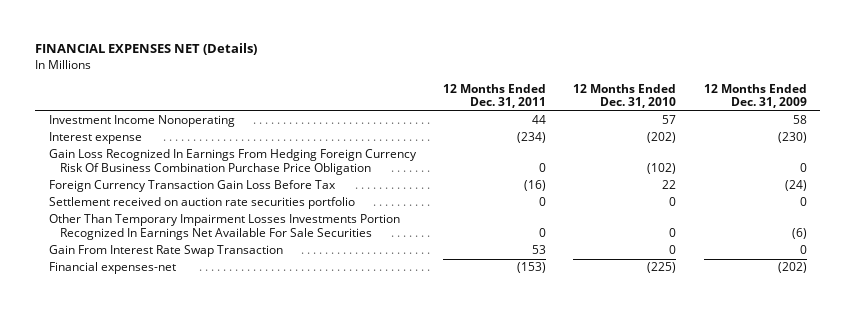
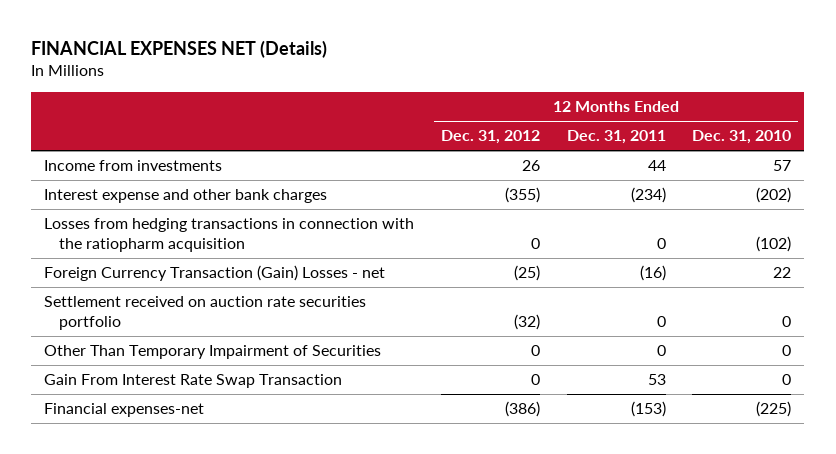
[703,83,807,109] 12 Months Ended Dec. 31, 2009 -> none
none -> [440,130,540,145] Dec. 31, 2012
[49,115,236,128] Investment Income Nonoperating -> [44,160,223,172] Income from investments
[49,132,143,145] Interest expense -> [44,189,328,204] Interest expense and other bank charges
[49,149,418,176] Gain Loss Recognized In Earnings From Hedging Foreign Currency Risk Of Business Combination Purchase Price Obligation -> [44,218,415,252] Losses from hedging transactions in connection with the ratiopharm acquisition
[49,180,337,193] Foreign Currency Transaction Gain Loss Before Tax -> [44,265,386,282] Foreign Currency Transaction (Gain) Losses - net
[49,214,401,241] Other Than Temporary Impairment Losses Investments Portion Recognized In Earnings Net Available For Sale Securities -> [44,345,382,360] Other Than Temporary Impairment of Securities

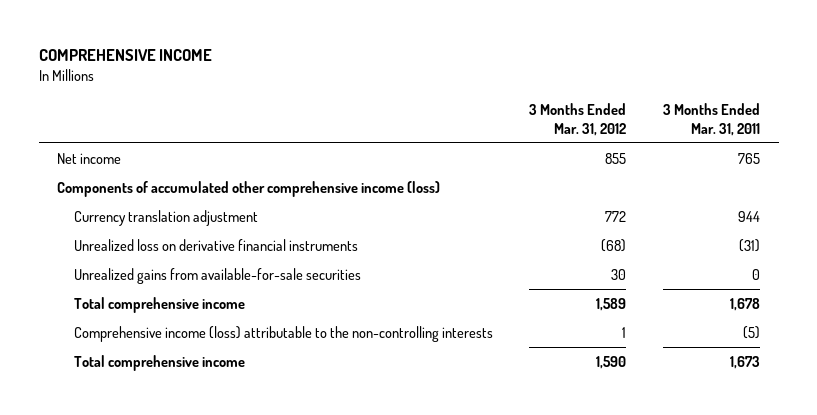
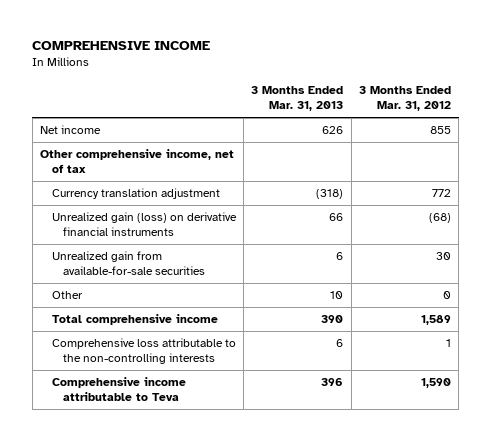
[663,102,761,136] 3 Months Ended Mar. 31, 2011 -> none
none -> [251,86,344,112] 3 Months Ended Mar. 31, 2013
[57,180,441,197] Components of accumulated other comprehensive income (loss) -> [39,148,234,174] Other comprehensive income, net of tax
[73,238,358,251] Unrealized loss on derivative financial instruments -> [51,211,237,237] Unrealized gain (loss) on derivative financial instruments
[73,267,361,284] Unrealized gains from available-for-sale securities -> [51,250,206,276] Unrealized gain from available-for-sale securities
none -> [51,290,83,299] Other
[73,325,493,342] Comprehensive income (loss) attributable to the non-controlling interests -> [51,337,236,365] Comprehensive loss attributable to the non-controlling interests
[73,354,245,371] Total comprehensive income -> [51,376,186,402] Comprehensive income attributable to Teva

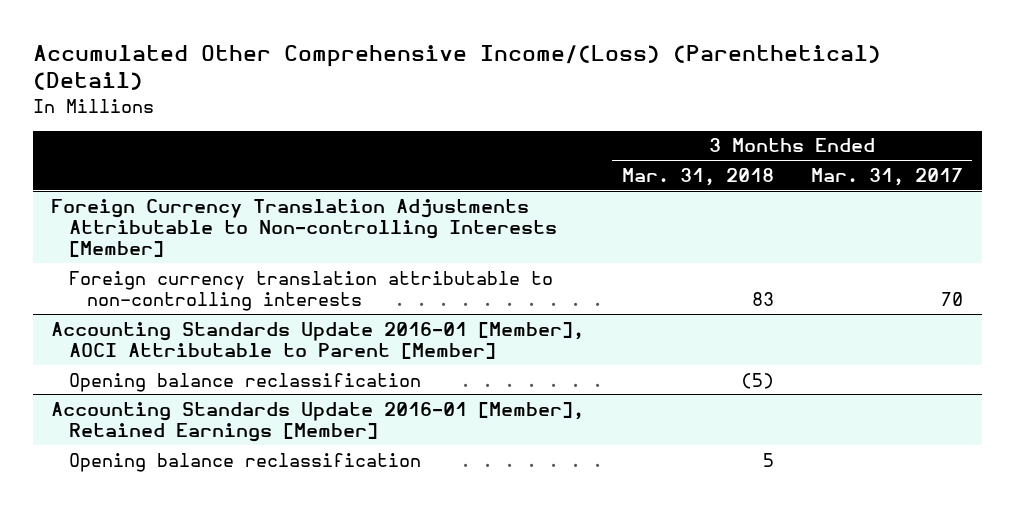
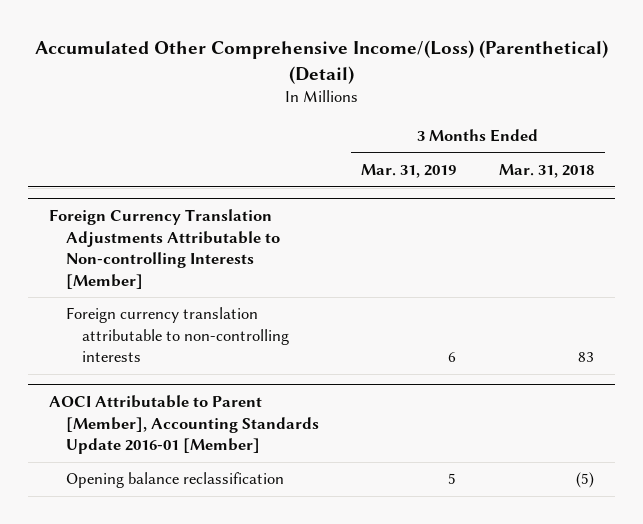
[810,167,963,186] Mar. 31, 2017 -> none
none -> [361,164,457,179] Mar. 31, 2019
[51,321,585,359] Accounting Standards Update 2016-01 [Member], AOCI Attributable to Parent [Member] -> [49,395,319,455] AOCI Attributable to Parent [Member], Accounting Standards Update 2016-01 [Member]
[51,401,585,442] Accounting Standards Update 2016-01 [Member], Retained Earnings [Member] -> none
[69,452,422,472] Opening balance reclassification -> none

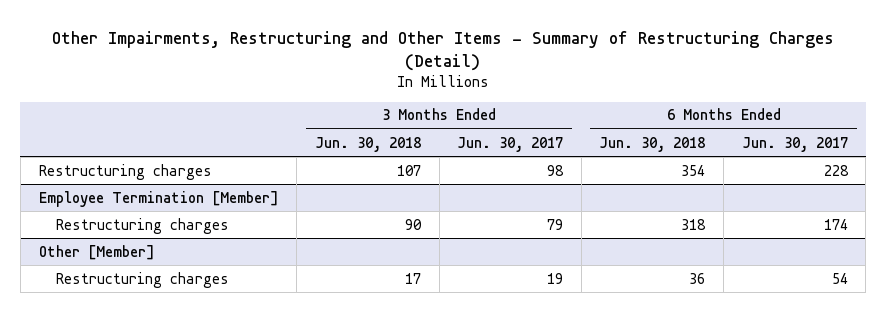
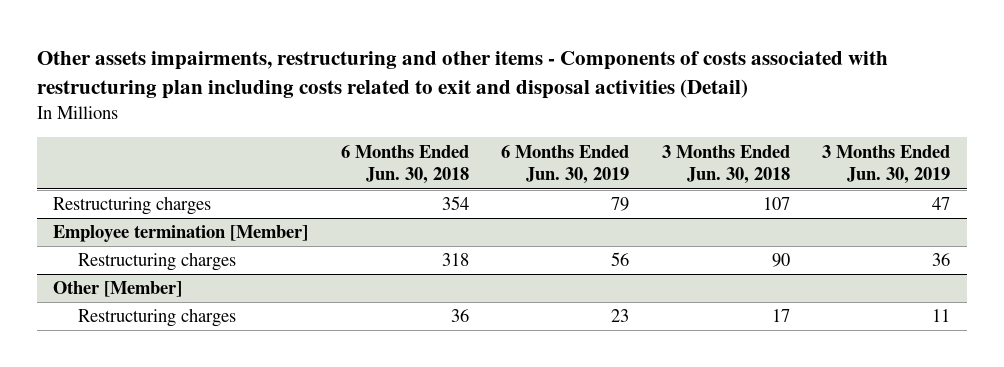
[52,30,835,71] Other Impairments, Restructuring and Other Items - Summary of Restructuring Charges (Detail) -> [36,51,888,99] Other assets impairments, restructuring and other items - Components of costs associated with restructuring plan including costs related to exit and disposal activities (Detail)
[457,136,564,152] Jun. 30, 2017 -> none
[741,136,848,152] Jun. 30, 2017 -> none
none -> [501,144,630,185] 6 Months Ended Jun. 30, 2019
none -> [822,144,951,185] 3 Months Ended Jun. 30, 2019
[38,190,279,207] Employee Termination [Member] -> [53,225,309,243] Employee termination [Member]

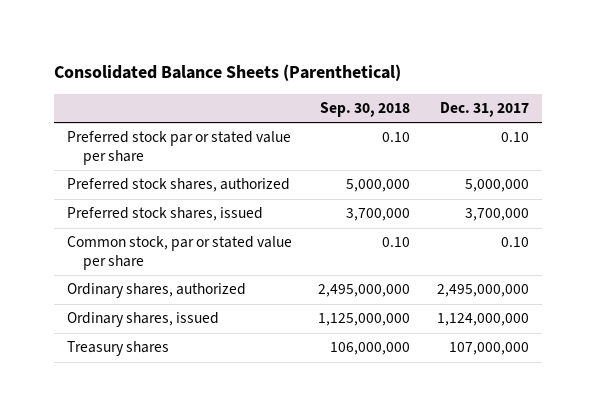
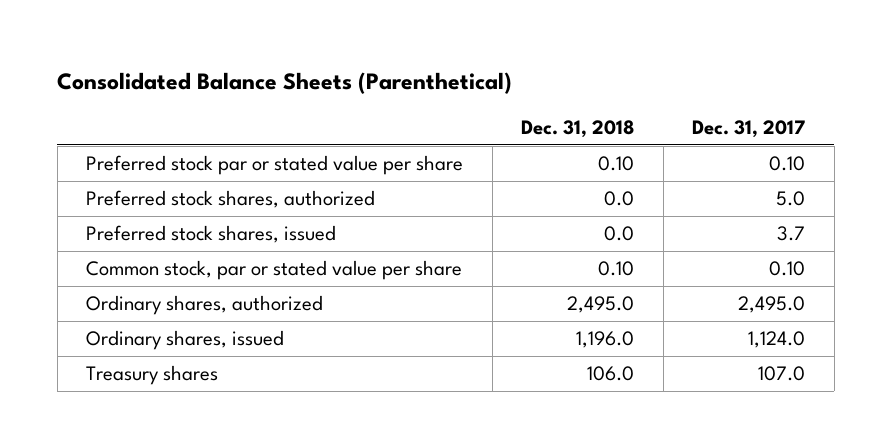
[320,101,411,117] Sep. 30, 2018 -> none
none -> [521,120,635,139] Dec. 31, 2018
[464,179,529,193] 5,000,000 -> [776,191,806,207] 5.0
[464,208,529,222] 3,700,000 -> [777,226,806,242] 3.7
[436,284,529,298] 2,495,000,000 -> [738,296,806,314] 2,495.0
[436,313,529,327] 1,124,000,000 -> [748,331,806,349] 1,124.0
[448,342,529,356] 107,000,000 -> [758,366,806,382] 107.0

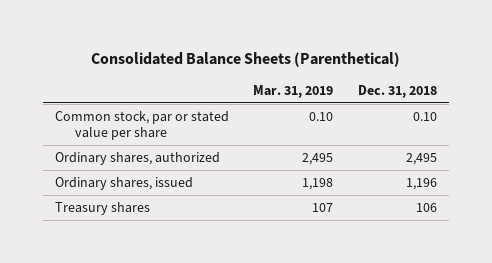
[692,120,806,139] Dec. 31, 2017 -> none
none -> [253,84,334,98] Mar. 31, 2019
[86,155,464,176] Preferred stock par or stated value per share -> none
[86,190,376,209] Preferred stock shares, authorized -> none
[86,225,337,244] Preferred stock shares, issued -> none
[567,296,635,314] 2,495.0 -> [405,152,437,165] 2,495
[576,331,635,349] 1,196.0 -> [405,177,437,190] 1,196
[587,366,635,382] 106.0 -> [415,202,437,212] 106

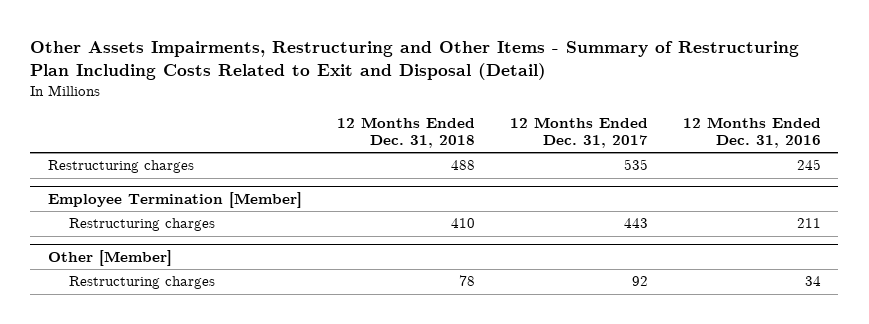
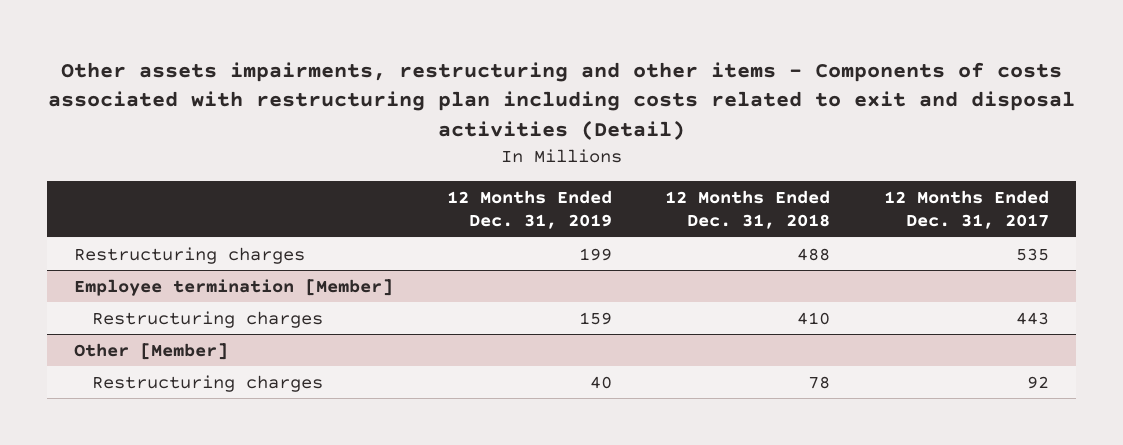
[30,41,800,80] Other Assets Impairments, Restructuring and Other Items - Summary of Restructuring Plan Including Costs Related to Exit and Disposal (Detail) -> [47,61,1075,140] Other assets impairments, restructuring and other items - Components of costs associated with restructuring plan including costs related to exit and disposal activities (Detail)
[682,116,821,149] 12 Months Ended Dec. 31, 2016 -> none
none -> [446,189,612,230] 12 Months Ended Dec. 31, 2019
[47,192,302,209] Employee Termination [Member] -> [73,278,393,296] Employee termination [Member]

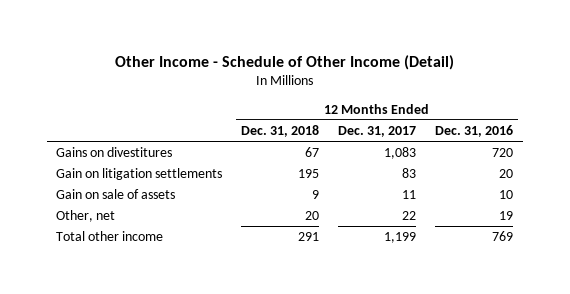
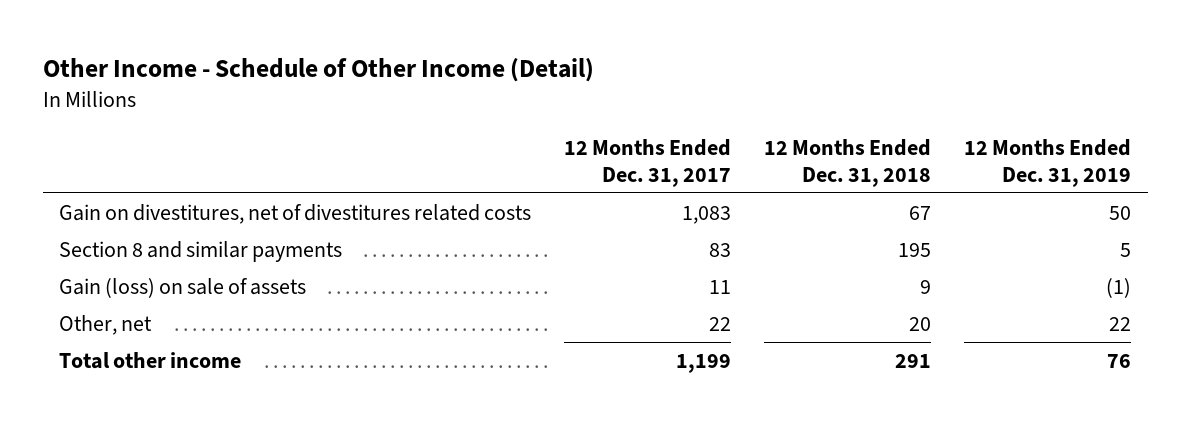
[435,124,514,137] Dec. 31, 2016 -> none
none -> [964,139,1132,187] 12 Months Ended Dec. 31, 2019
[56,146,173,157] Gains on divestitures -> [59,203,532,224] Gain on divestitures, net of divestitures related costs
[56,167,223,180] Gain on litigation settlements -> [59,240,343,262] Section 8 and similar payments
[56,188,176,199] Gain on sale of assets -> [59,277,307,298] Gain (loss) on sale of assets

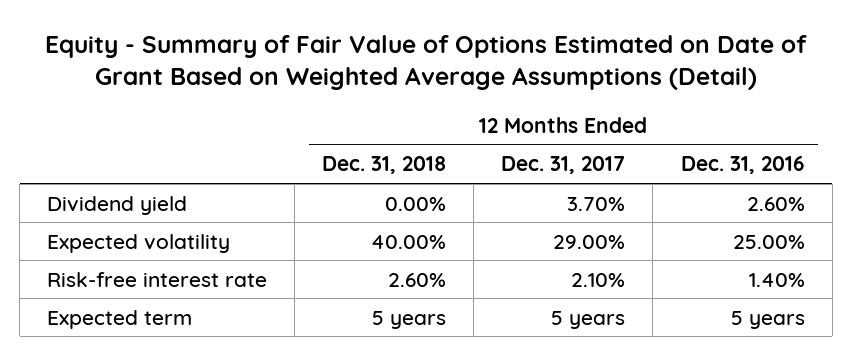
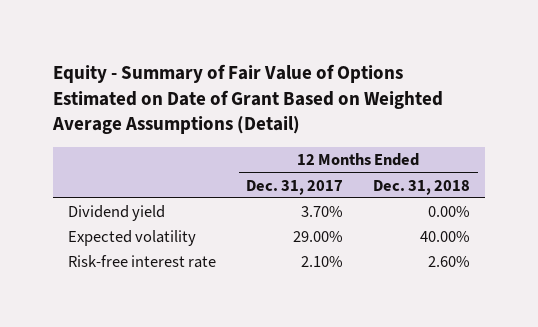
[680,156,805,175] Dec. 31, 2016 -> none
[47,309,193,329] Expected term -> none

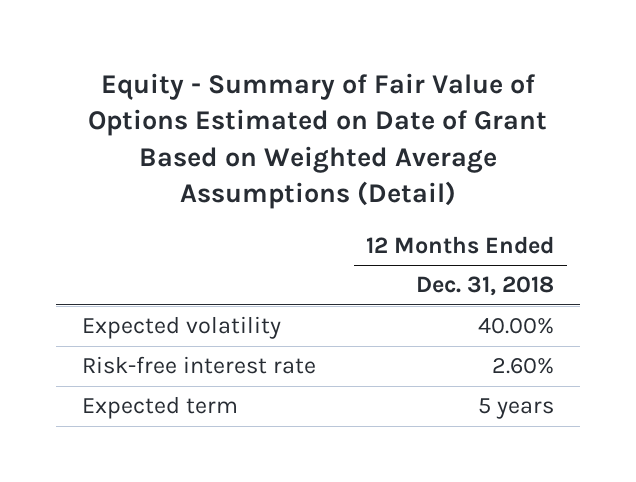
[246,179,344,195] Dec. 31, 2017 -> none
[67,205,165,222] Dividend yield -> none
none -> [81,396,238,420] Expected term

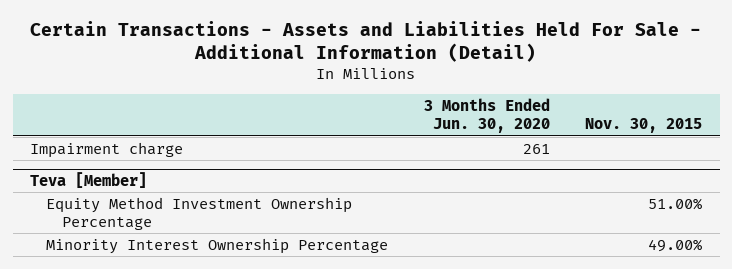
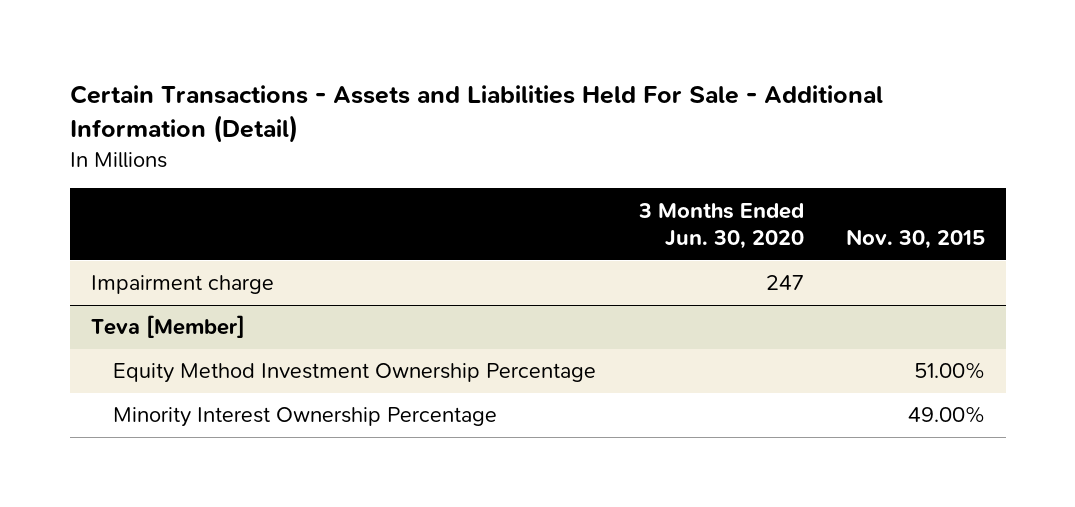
[522,143,550,154] 261 -> [765,275,804,291] 247

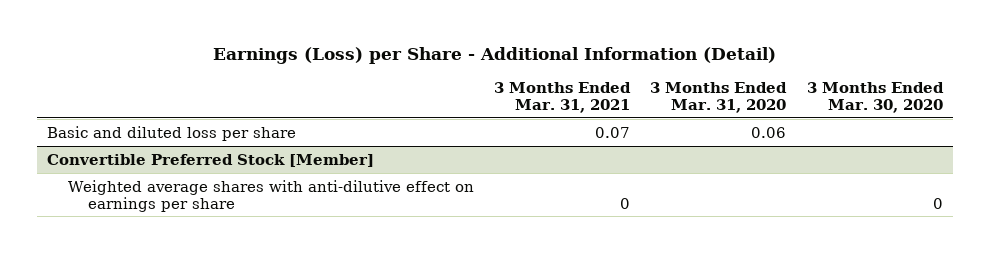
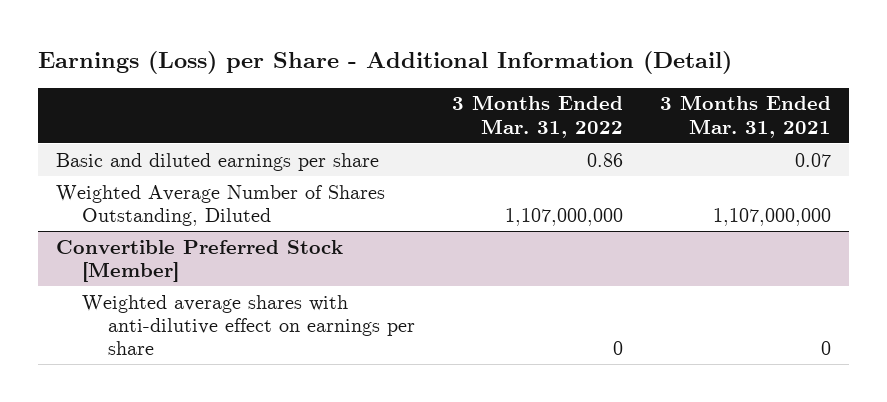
[650,82,788,113] 3 Months Ended Mar. 31, 2020 -> none
[806,82,944,113] 3 Months Ended Mar. 30, 2020 -> none
none -> [451,95,623,138] 3 Months Ended Mar. 31, 2022
[47,125,297,141] Basic and diluted loss per share -> [56,152,380,171] Basic and diluted earnings per share
none -> [56,184,386,226] Weighted Average Number of Shares Outstanding, Diluted

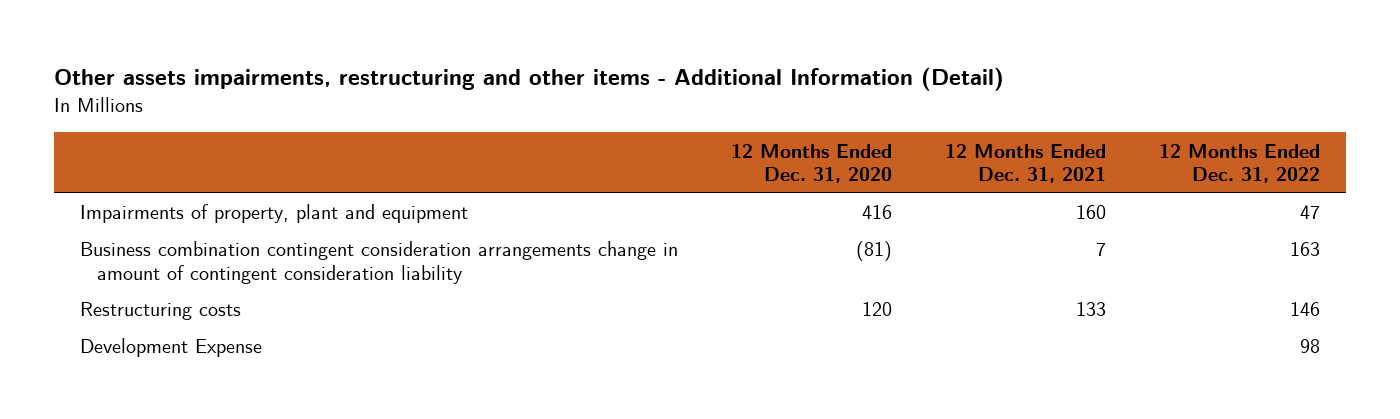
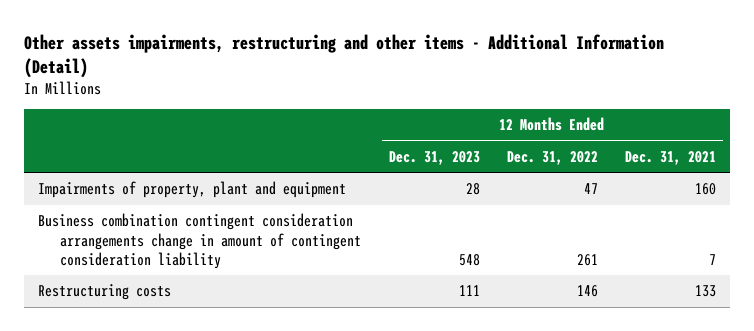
[730,143,892,184] 12 Months Ended Dec. 31, 2020 -> none
none -> [388,150,480,165] Dec. 31, 2023
[1289,242,1320,257] 163 -> [576,253,598,266] 261
[80,338,263,358] Development Expense -> none

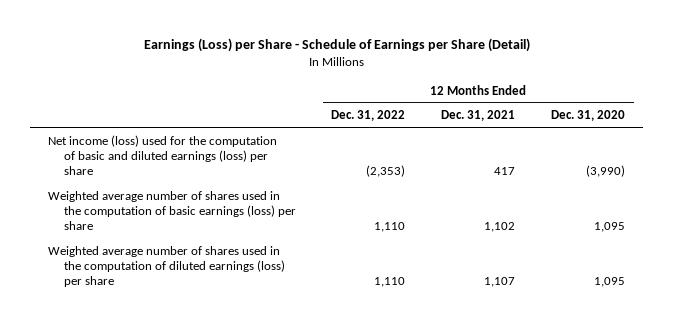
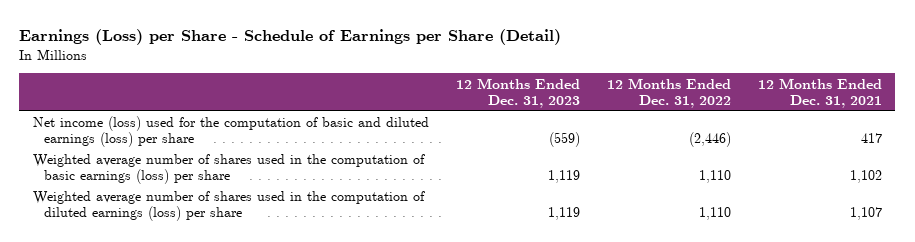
[551,110,626,122] Dec. 31, 2020 -> none
none -> [455,77,580,108] 12 Months Ended Dec. 31, 2023
[366,165,406,178] (2,353) -> [688,132,731,148] (2,446)

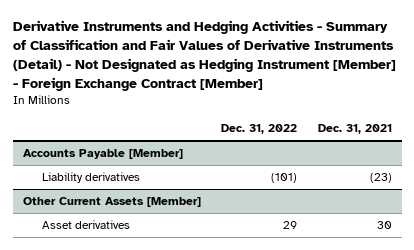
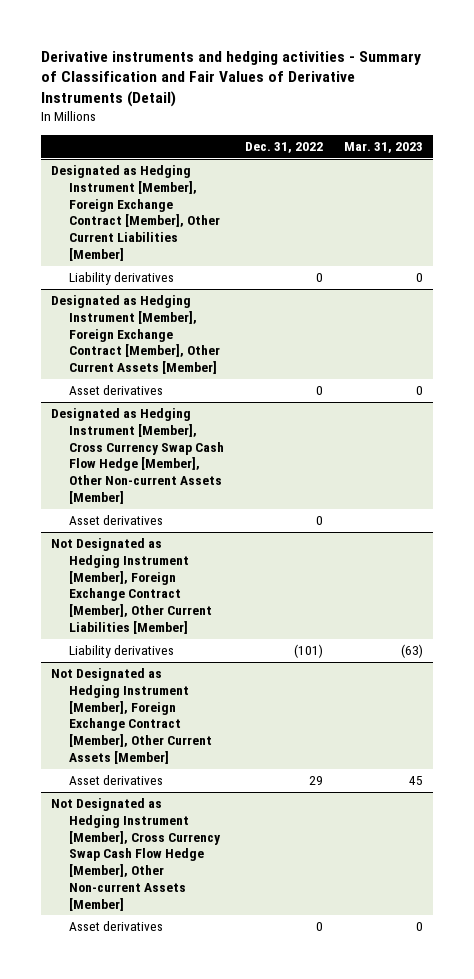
[12,20,396,91] Derivative Instruments and Hedging Activities - Summary of Classification and Fair Values of Derivative Instruments (Detail) - Not Designated as Hedging Instrument [Member] - Foreign Exchange Contract [Member] -> [40,50,421,108] Derivative instruments and hedging activities - Summary of Classification and Fair Values of Derivative Instruments (Detail)
[317,124,392,135] Dec. 31, 2021 -> none
none -> [343,141,423,153] Mar. 31, 2023
[22,149,183,160] Accounts Payable [Member] -> none
none -> [51,165,221,262] Designated as Hedging Instrument [Member], Foreign Exchange Contract [Member], Other Current Liabilities [Member]
none -> [69,272,175,286] Liability derivatives
none -> [51,295,221,375] Designated as Hedging Instrument [Member], Foreign Exchange Contract [Member], Other Current Assets [Member]
none -> [69,385,164,396] Asset derivatives
none -> [51,408,225,505] Designated as Hedging Instrument [Member], Cross Currency Swap Cash Flow Hedge [Member], Other Non-current Assets [Member]
none -> [69,515,164,526] Asset derivatives
none -> [51,538,213,635] Not Designated as Hedging Instrument [Member], Foreign Exchange Contract [Member], Other Current Liabilities [Member]
[22,197,201,208] Other Current Assets [Member] -> none
none -> [51,668,213,765] Not Designated as Hedging Instrument [Member], Foreign Exchange Contract [Member], Other Current Assets [Member]
none -> [51,798,222,911] Not Designated as Hedging Instrument [Member], Cross Currency Swap Cash Flow Hedge [Member], Other Non-current Assets [Member]
none -> [69,921,164,932] Asset derivatives

